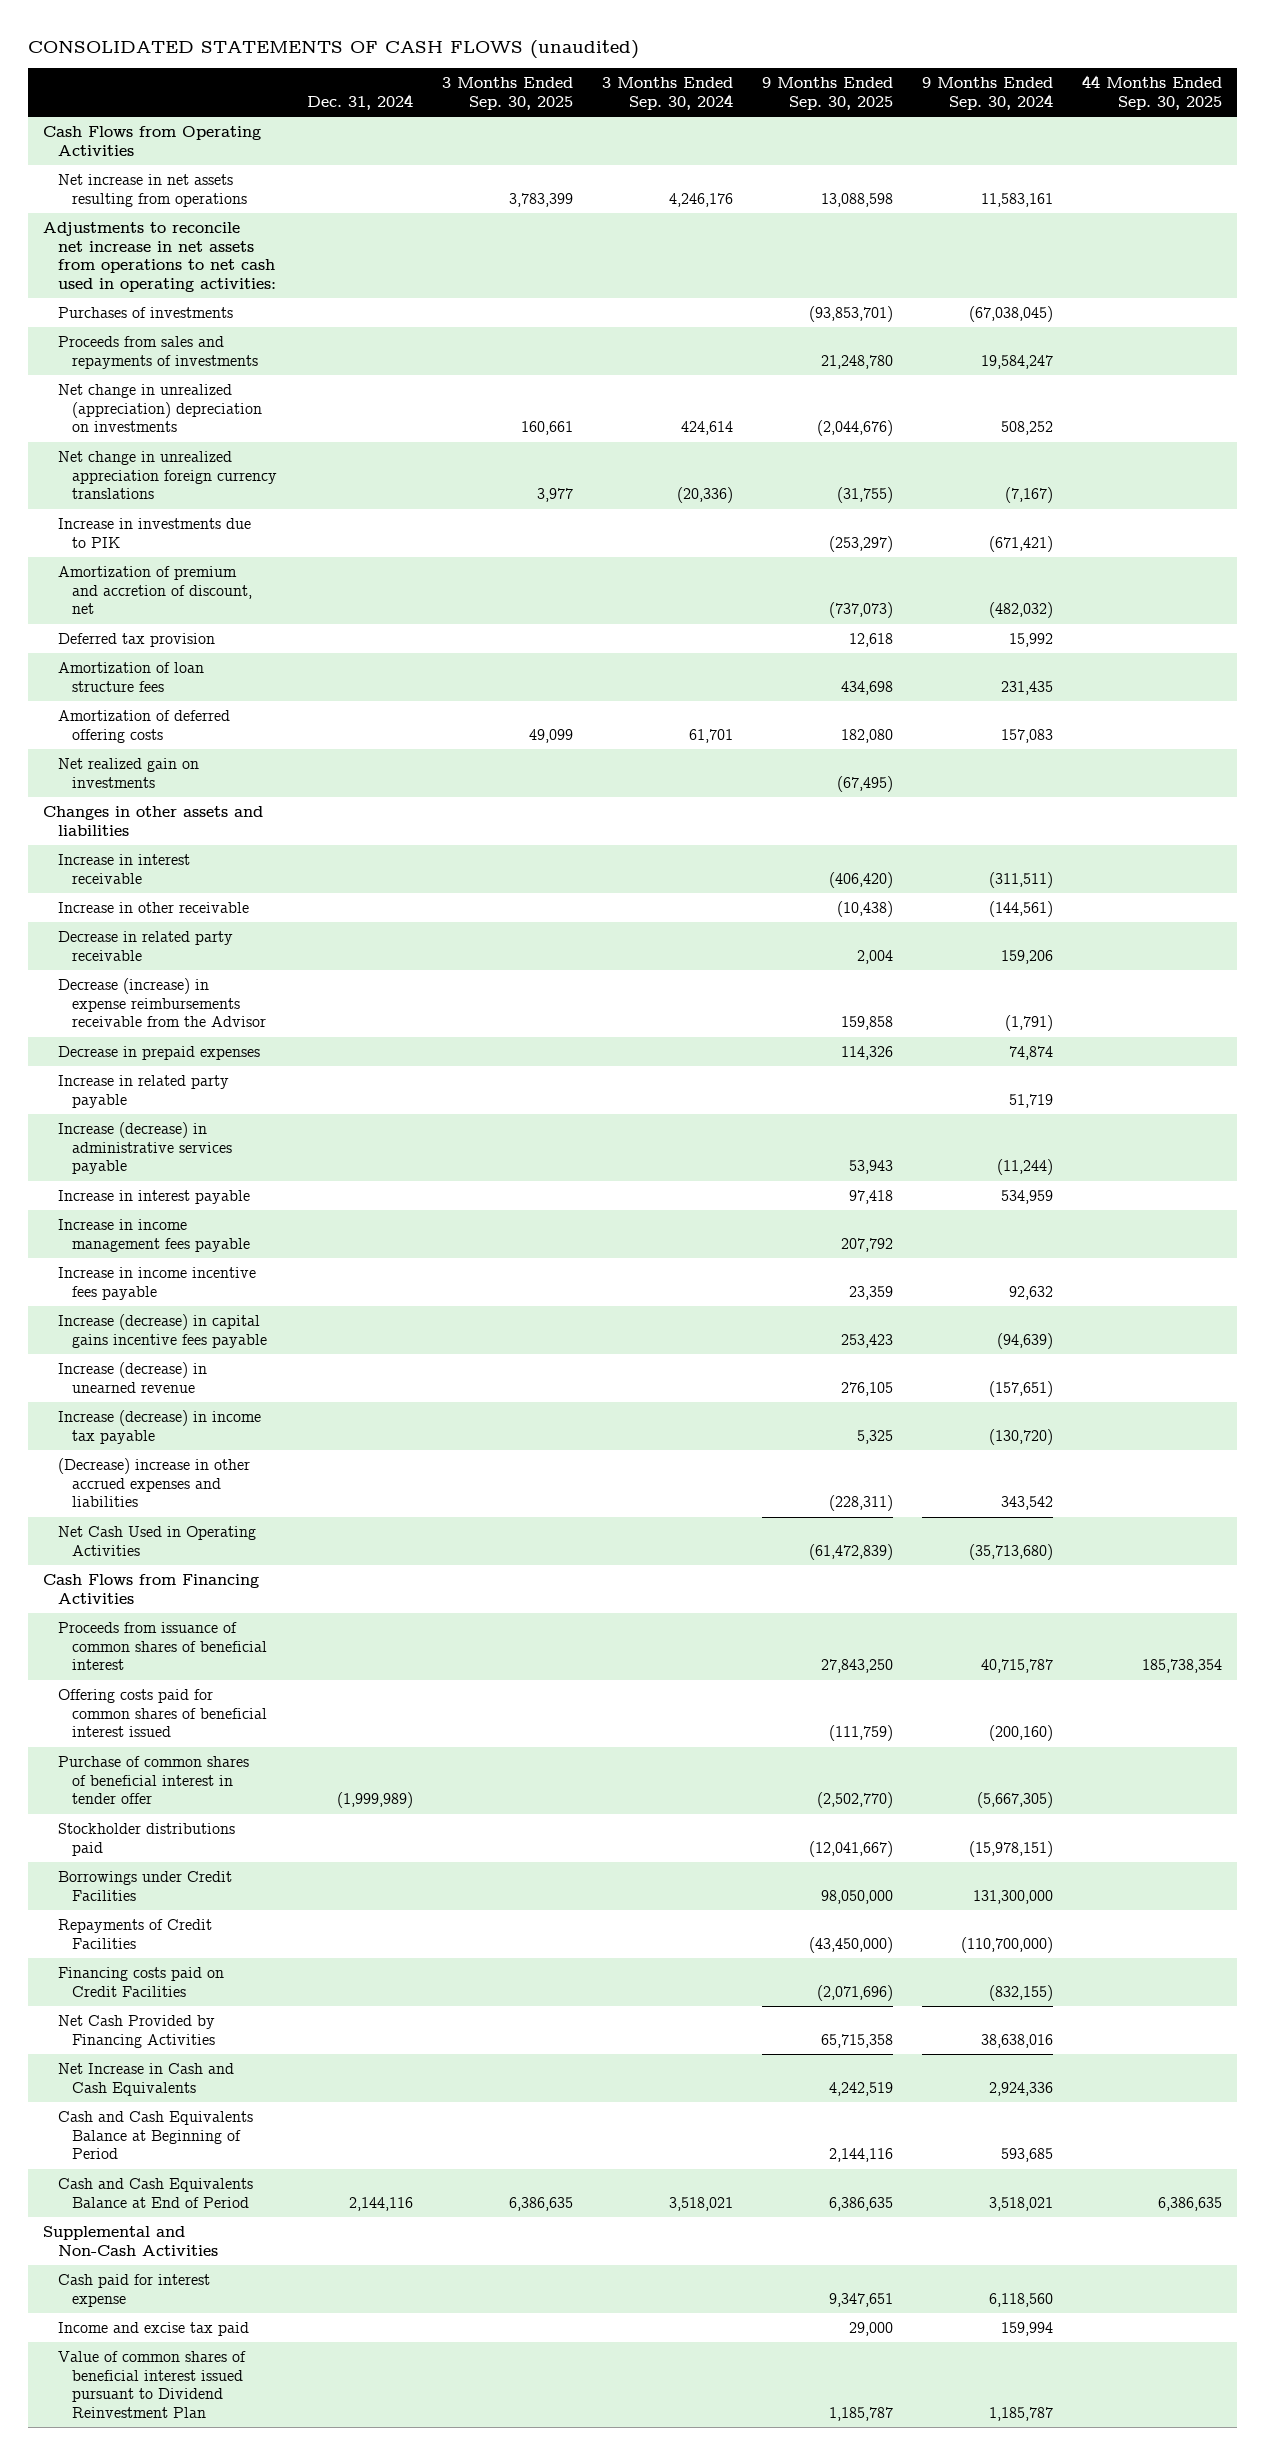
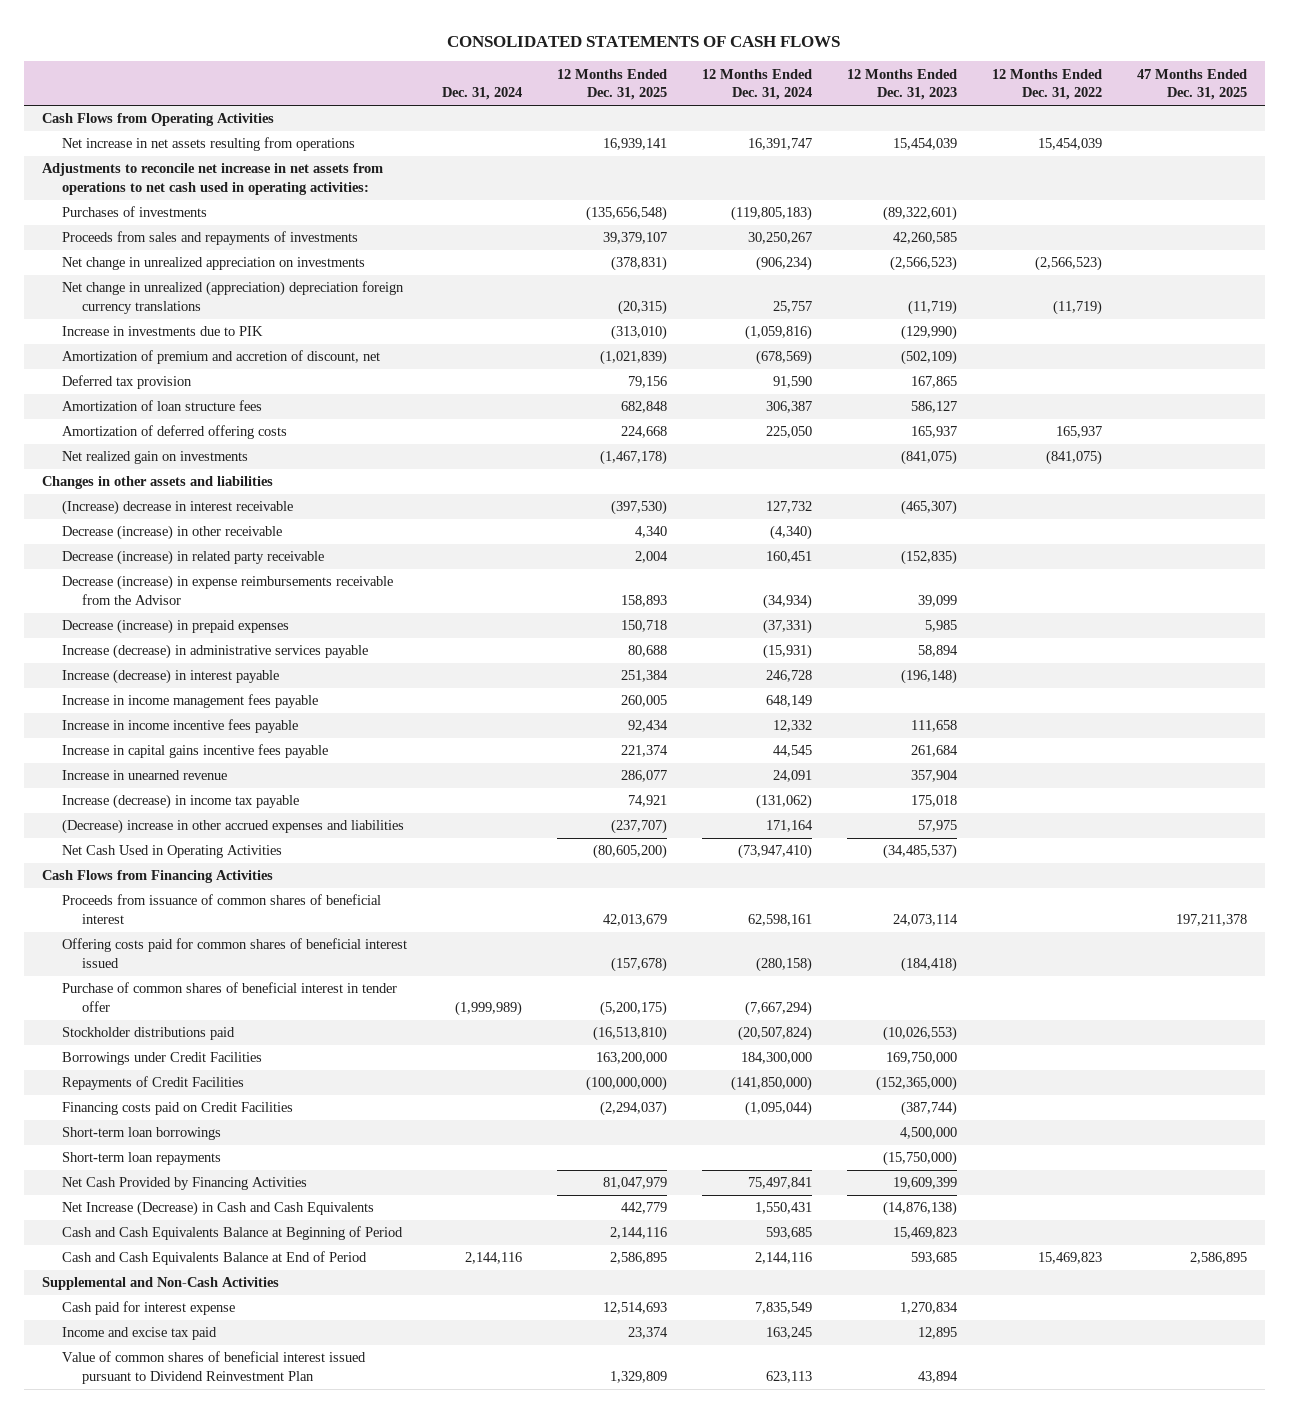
[28,39,640,59] CONSOLIDATED STATEMENTS OF CASH FLOWS (unaudited) -> [447,35,841,47] CONSOLIDATED STATEMENTS OF CASH FLOWS
[441,77,573,110] 3 Months Ended Sep. 30, 2025 -> none
[601,77,733,110] 3 Months Ended Sep. 30, 2024 -> none
[761,77,893,110] 9 Months Ended Sep. 30, 2025 -> none
[922,77,1054,110] 9 Months Ended Sep. 30, 2024 -> none
[1082,75,1223,110] 44 Months Ended Sep. 30, 2025 -> none
none -> [557,68,668,101] 12 Months Ended Dec. 31, 2025
none -> [702,68,813,101] 12 Months Ended Dec. 31, 2024
none -> [847,68,958,101] 12 Months Ended Dec. 31, 2023
none -> [992,68,1103,101] 12 Months Ended Dec. 31, 2022
none -> [1137,68,1248,101] 47 Months Ended Dec. 31, 2025
[57,383,263,433] Net change in unrealized (appreciation) depreciation on investments -> [62,257,366,271] Net change in unrealized appreciation on investments
[57,450,278,500] Net change in unrealized appreciation foreign currency translations -> [62,281,405,314] Net change in unrealized (appreciation) depreciation foreign currency translations
[57,853,190,884] Increase in interest receivable -> [62,500,294,516] (Increase) decrease in interest receivable
[57,901,249,913] Increase in other receivable -> [62,525,283,541] Decrease (increase) in other receivable
[57,930,233,961] Decrease in related party receivable -> [62,550,325,566] Decrease (increase) in related party receivable
[57,1074,229,1108] Increase in related party payable -> none
[57,1045,260,1060] Decrease in prepaid expenses -> [62,619,290,635] Decrease (increase) in prepaid expenses
[57,1189,250,1204] Increase in interest payable -> [62,669,280,685] Increase (decrease) in interest payable
[57,1313,268,1348] Increase (decrease) in capital gains incentive fees payable -> [62,744,329,759] Increase in capital gains incentive fees payable
[57,1361,207,1393] Increase (decrease) in unearned revenue -> [62,770,228,781] Increase in unearned revenue
none -> [62,1127,222,1141] Short-term loan borrowings
none -> [62,1152,222,1166] Short-term loan repayments
[57,2062,234,2096] Net Increase in Cash and Cash Equivalents -> [62,1201,375,1217] Net Increase (Decrease) in Cash and Cash Equivalents

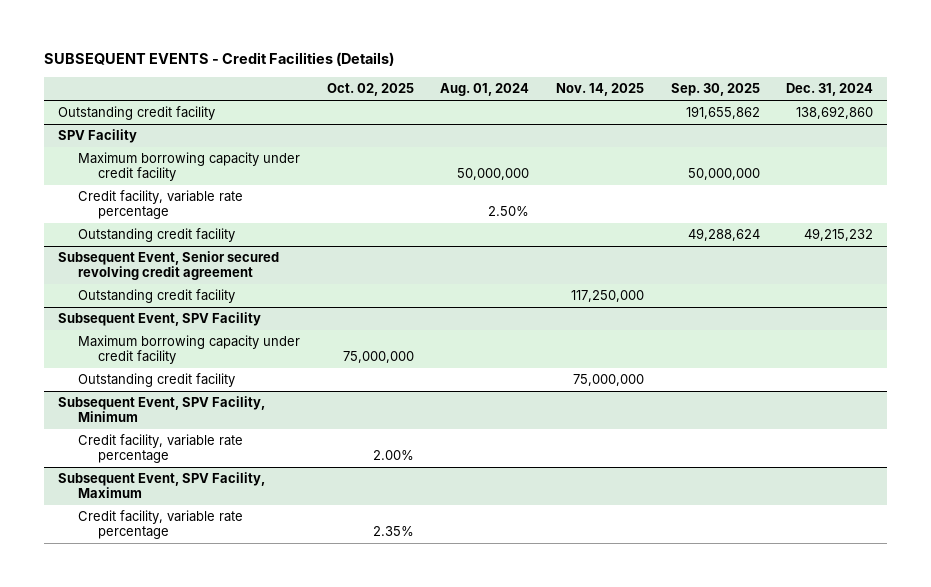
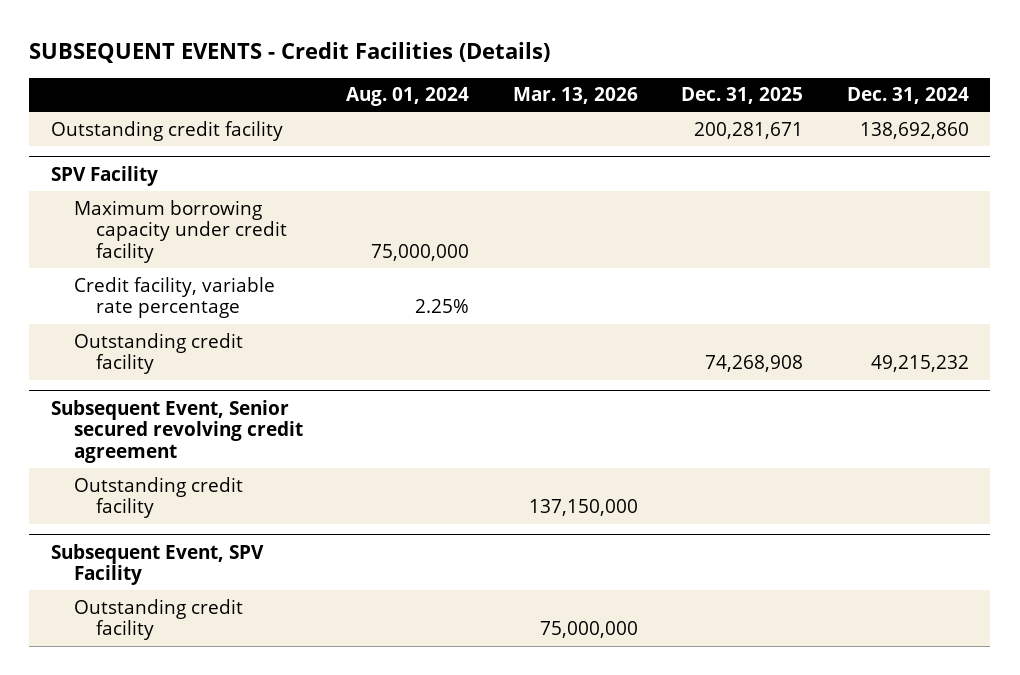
[326,83,414,97] Oct. 02, 2025 -> none
[556,83,645,97] Nov. 14, 2025 -> none
[670,83,760,97] Sep. 30, 2025 -> none
none -> [512,87,638,105] Mar. 13, 2026
none -> [681,87,804,105] Dec. 31, 2025
[457,168,530,181] 50,000,000 -> [371,244,470,262] 75,000,000
[488,206,530,217] 2.50% -> [415,299,470,314] 2.25%
[77,335,300,365] Maximum borrowing capacity under credit facility -> none
[57,396,265,423] Subsequent Event, SPV Facility, Minimum -> none
[77,434,243,464] Credit facility, variable rate percentage -> none
[57,472,265,499] Subsequent Event, SPV Facility, Maximum -> none
[77,510,243,540] Credit facility, variable rate percentage -> none

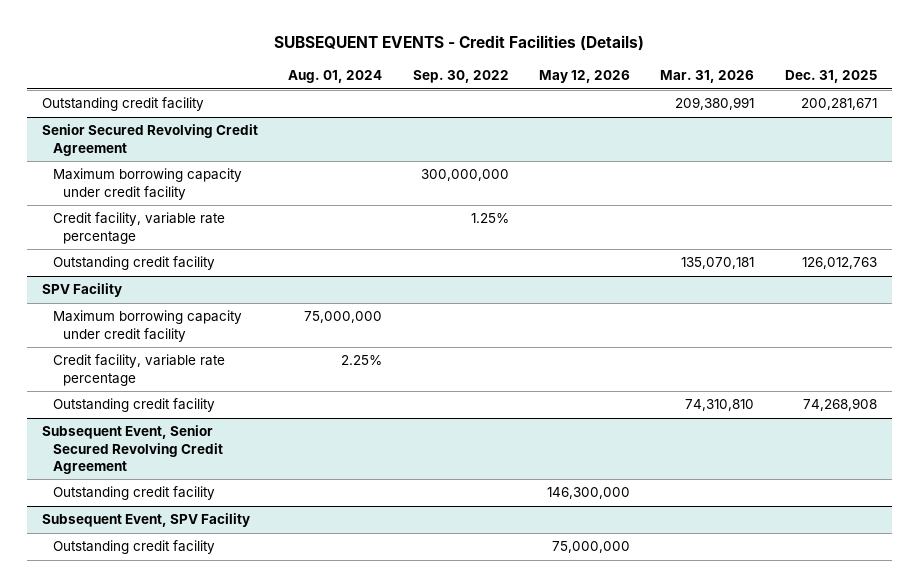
[512,87,638,105] Mar. 13, 2026 -> none
[846,87,969,105] Dec. 31, 2024 -> none
none -> [412,70,509,84] Sep. 30, 2022
none -> [539,70,631,84] May 12, 2026
none -> [660,70,755,84] Mar. 31, 2026
none -> [42,124,259,156] Senior Secured Revolving Credit Agreement
none -> [52,168,242,200] Maximum borrowing capacity under credit facility
none -> [52,212,225,244] Credit facility, variable rate percentage
none -> [52,256,215,271] Outstanding credit facility
[51,399,303,464] Subsequent Event, Senior secured revolving credit agreement -> [42,425,223,474] Subsequent Event, Senior Secured Revolving Credit Agreement

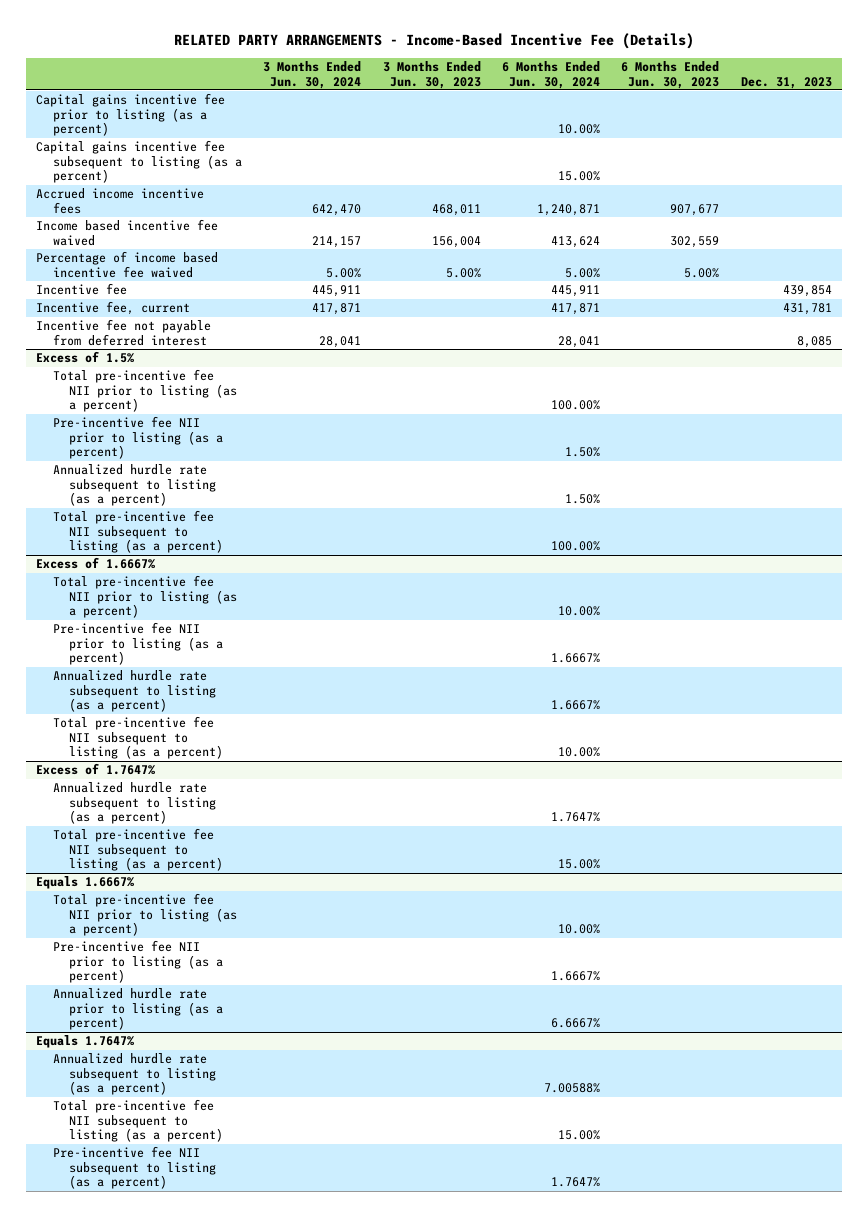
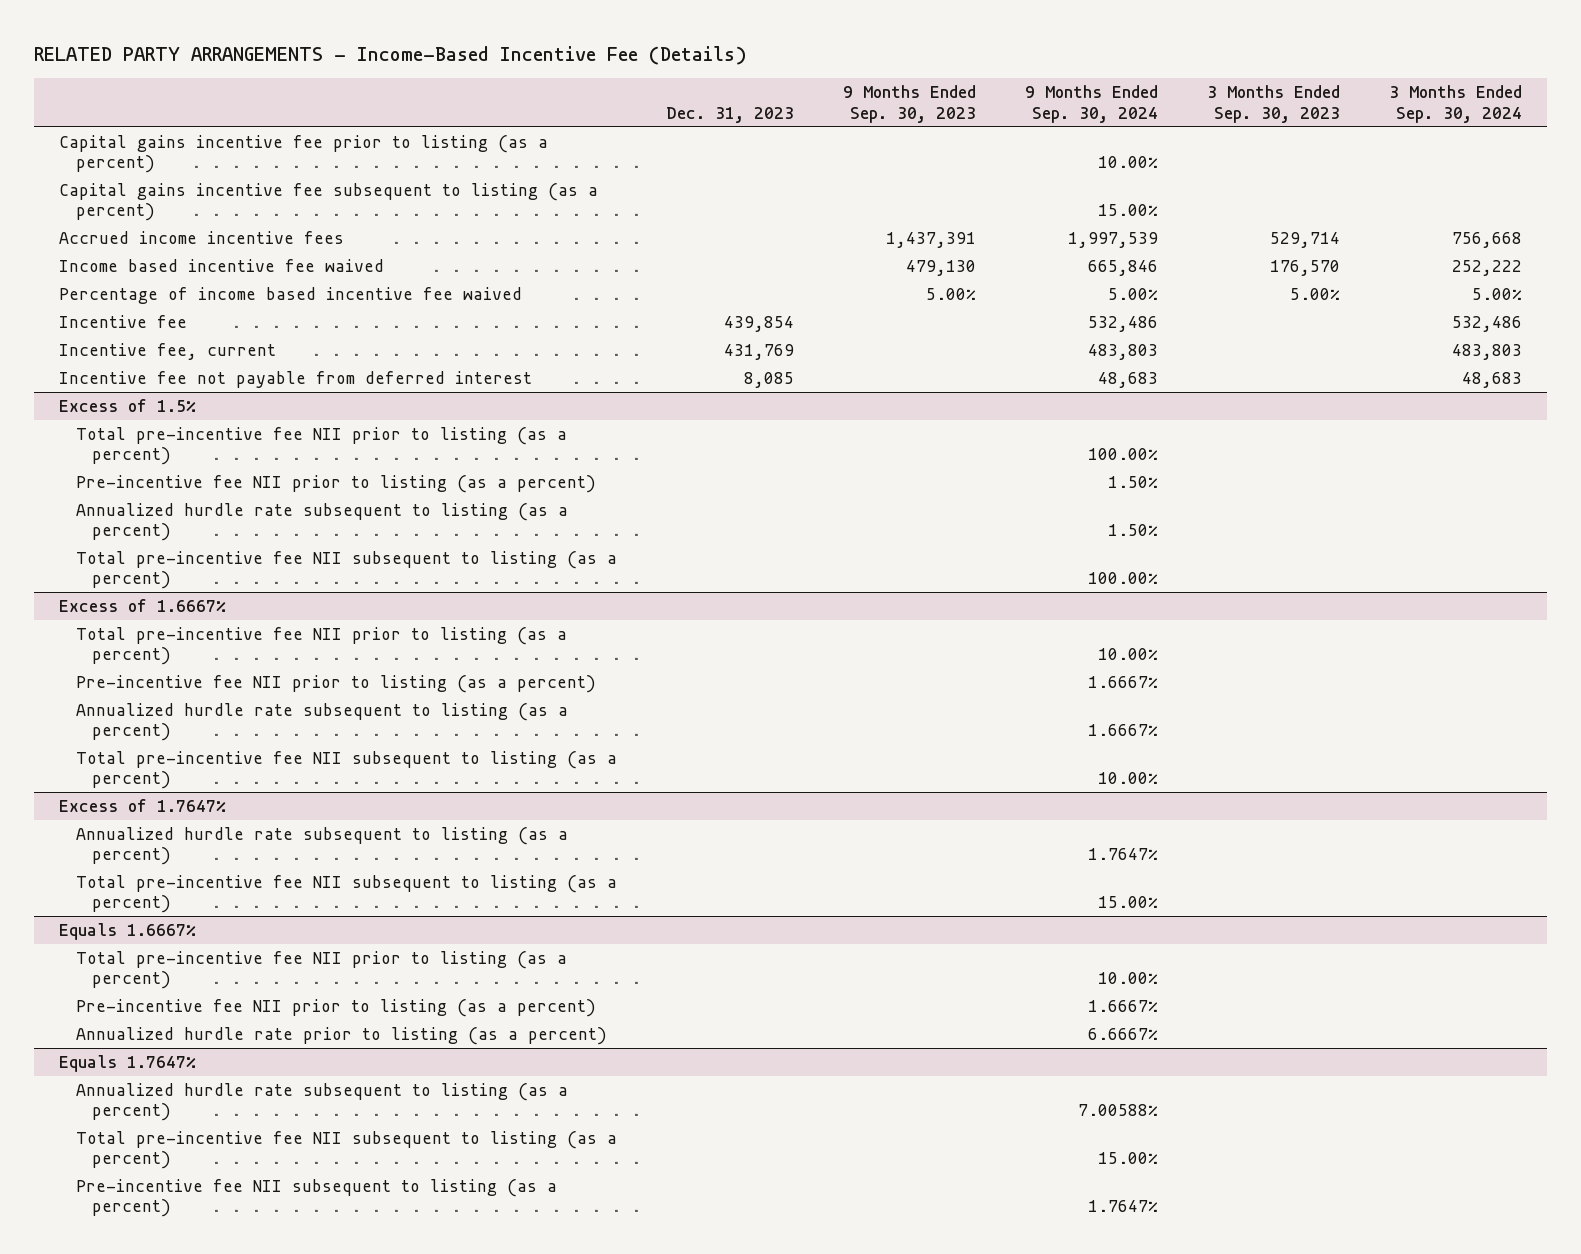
[263,61,362,89] 3 Months Ended Jun. 30, 2024 -> none
[382,61,481,89] 3 Months Ended Jun. 30, 2023 -> none
[502,61,601,89] 6 Months Ended Jun. 30, 2024 -> none
[621,61,720,89] 6 Months Ended Jun. 30, 2023 -> none
none -> [842,85,976,123] 9 Months Ended Sep. 30, 2023
none -> [1024,85,1158,123] 9 Months Ended Sep. 30, 2024
none -> [1206,85,1340,123] 3 Months Ended Sep. 30, 2023
none -> [1389,85,1523,123] 3 Months Ended Sep. 30, 2024
[782,303,832,316] 431,781 -> [723,344,794,361] 431,769

